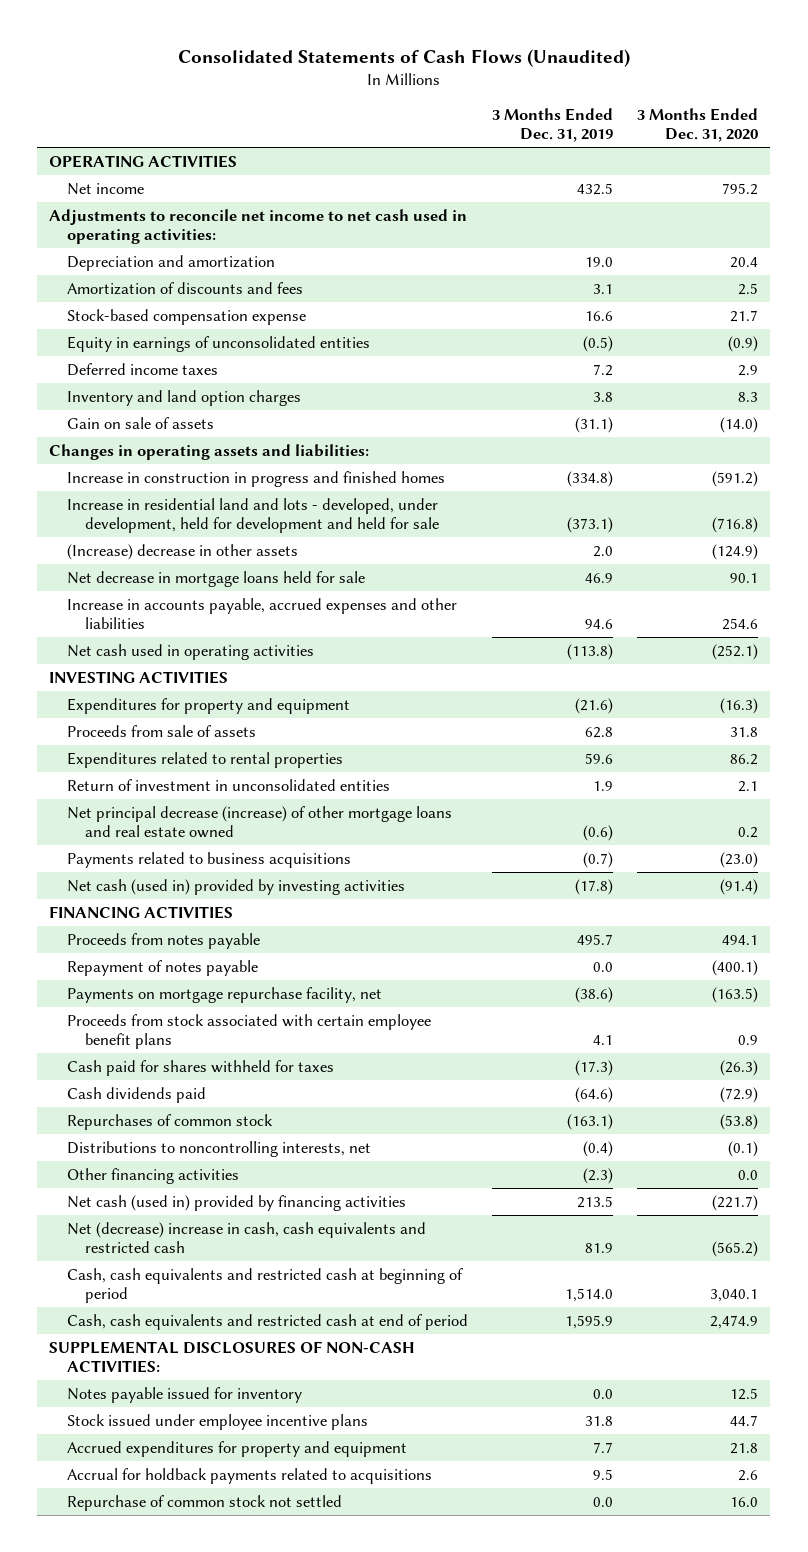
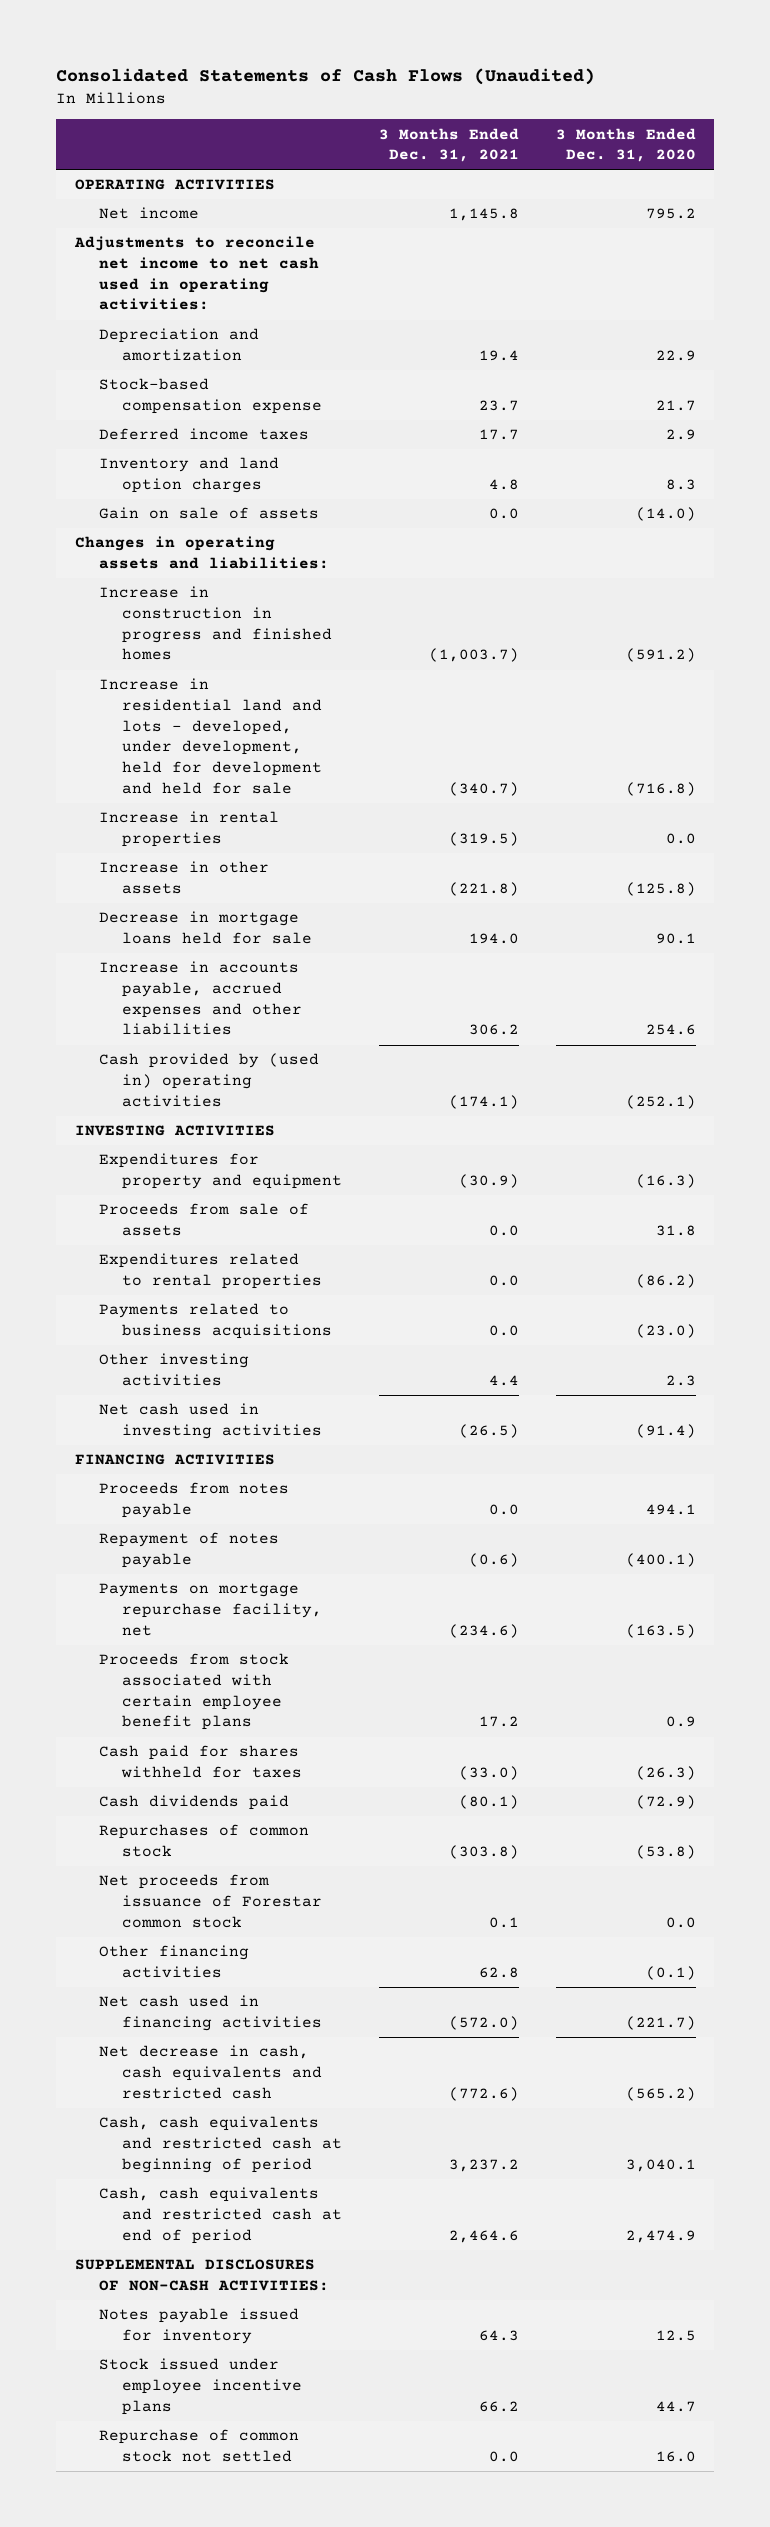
[492,108,614,142] 3 Months Ended Dec. 31, 2019 -> none
none -> [379,127,520,163] 3 Months Ended Dec. 31, 2021
[67,281,304,295] Amortization of discounts and fees -> none
[730,256,759,268] 20.4 -> [655,350,696,362] 22.9
[67,335,371,352] Equity in earnings of unconsolidated entities -> none
none -> [98,811,279,848] Increase in rental properties
[67,543,299,560] (Increase) decrease in other assets -> [98,861,269,895] Increase in other assets
[712,543,759,560] (124.9) -> [625,882,696,897] (125.8)
[67,570,366,587] Net decrease in mortgage loans held for sale -> [98,911,313,945] Decrease in mortgage loans held for sale
[67,643,315,660] Net cash used in operating activities -> [98,1053,319,1107] Cash provided by (used in) operating activities
[67,778,391,791] Return of investment in unconsolidated entities -> none
[67,805,453,838] Net principal decrease (increase) of other mortgage loans and real estate owned -> none
[730,753,759,765] 86.2 -> [635,1274,696,1289] (86.2)
none -> [98,1353,249,1387] Other investing activities
[67,878,406,895] Net cash (used in) provided by investing activities -> [98,1403,323,1440] Net cash used in investing activities
[67,1140,372,1157] Distributions to noncontrolling interests, net -> none
none -> [98,1874,323,1928] Net proceeds from issuance of Forestar common stock
[738,1169,759,1180] 0.0 -> [645,1966,696,1981] (0.1)
[67,1194,407,1211] Net cash (used in) provided by financing activities -> [98,1995,323,2032] Net cash used in financing activities
[67,1221,427,1253] Net (decrease) increase in cash, cash equivalents and restricted cash -> [98,2045,323,2099] Net decrease in cash, cash equivalents and restricted cash
[67,1440,408,1457] Accrued expenditures for property and equipment -> none
[67,1467,433,1484] Accrual for holdback payments related to acquisitions -> none

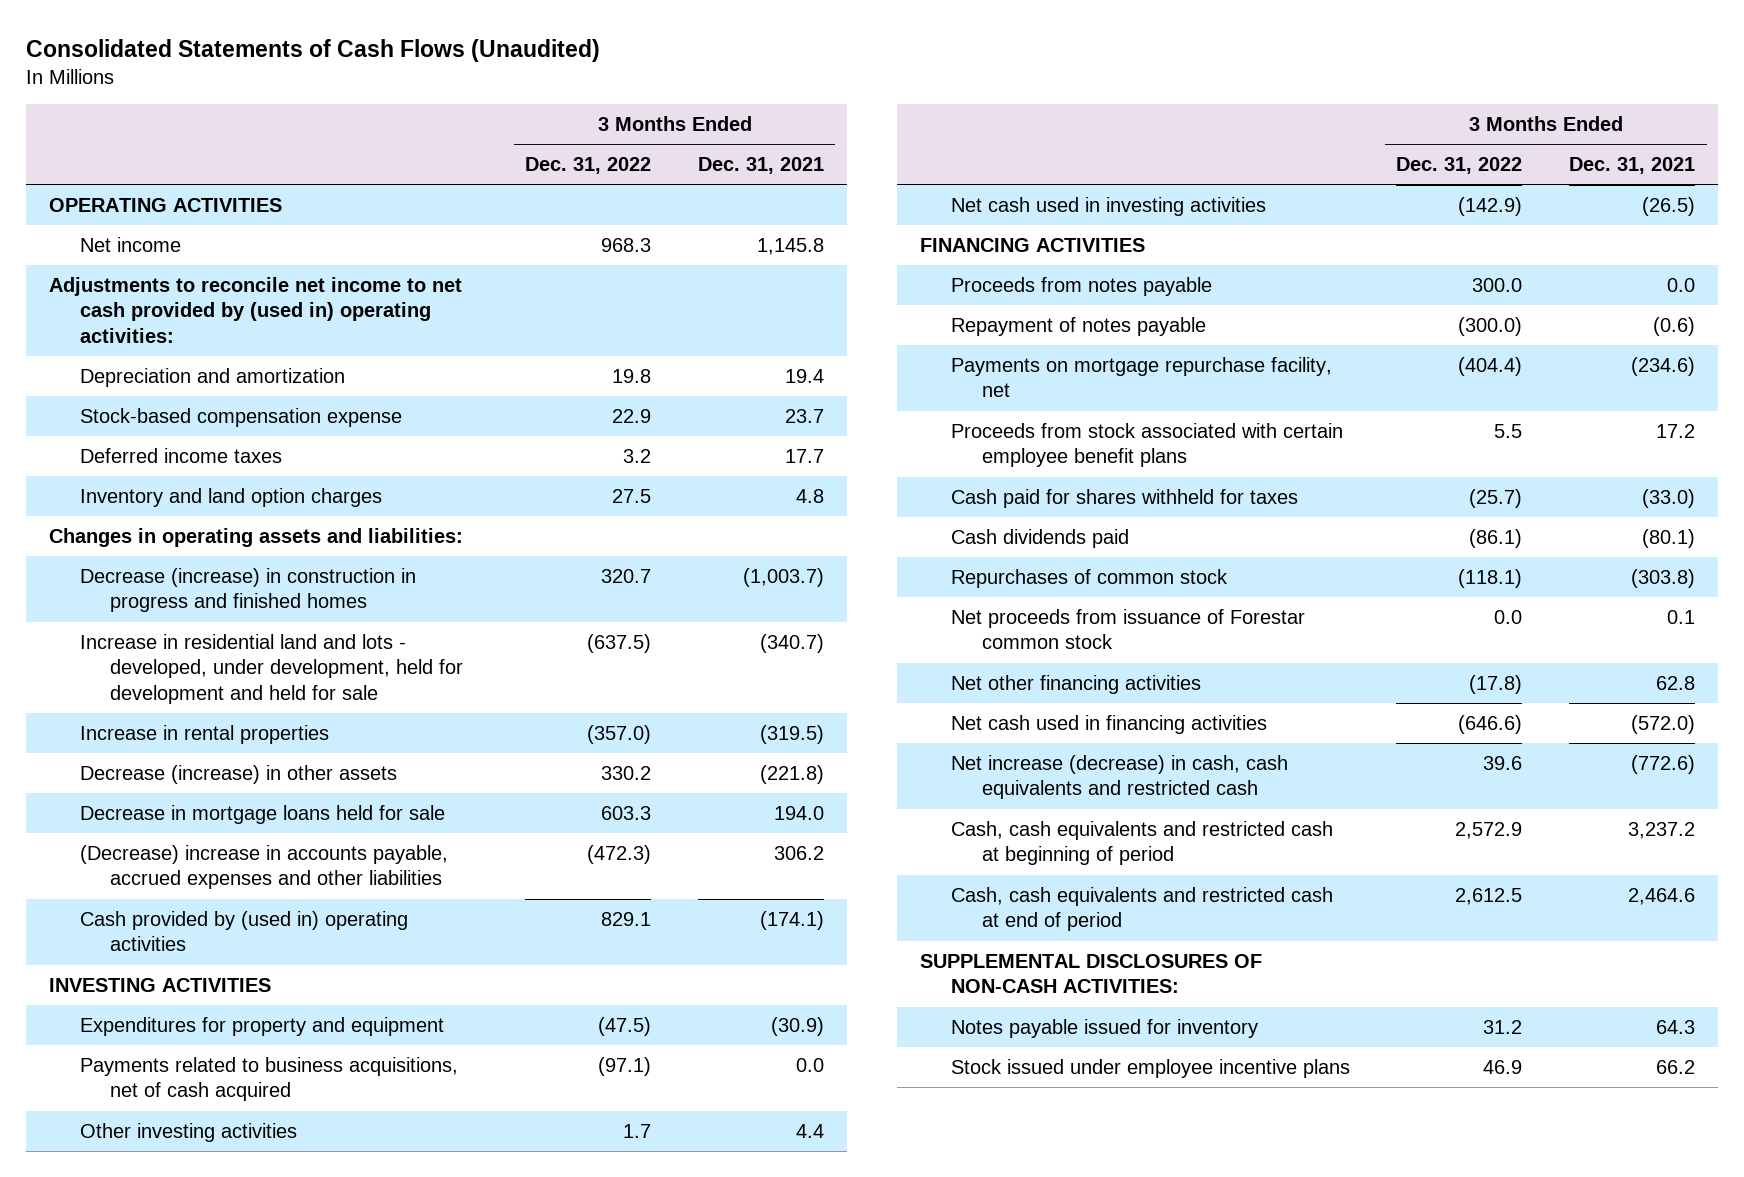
[555,127,696,163] 3 Months Ended Dec. 31, 2020 -> none
none -> [525,156,652,174] Dec. 31, 2022
[73,236,319,311] Adjustments to reconcile net income to net cash used in operating activities: -> [49,276,463,344] Adjustments to reconcile net income to net cash provided by (used in) operating activities:
[98,507,319,520] Gain on sale of assets -> none
[98,586,333,661] Increase in construction in progress and finished homes -> [79,567,416,613] Decrease (increase) in construction in progress and finished homes
[98,861,269,895] Increase in other assets -> [79,764,397,784] Decrease (increase) in other assets
[98,961,303,1036] Increase in accounts payable, accrued expenses and other liabilities -> [79,844,448,890] (Decrease) increase in accounts payable, accrued expenses and other liabilities
[98,1203,309,1237] Proceeds from sale of assets -> none
[98,1253,323,1290] Expenditures related to rental properties -> none
[98,1303,333,1340] Payments related to business acquisitions -> [79,1056,458,1102] Payments related to business acquisitions, net of cash acquired
[98,1945,249,1979] Other financing activities -> [950,674,1201,694] Net other financing activities
[98,2045,323,2099] Net decrease in cash, cash equivalents and restricted cash -> [950,754,1288,800] Net increase (decrease) in cash, cash equivalents and restricted cash
[98,2429,299,2463] Repurchase of common stock not settled -> none

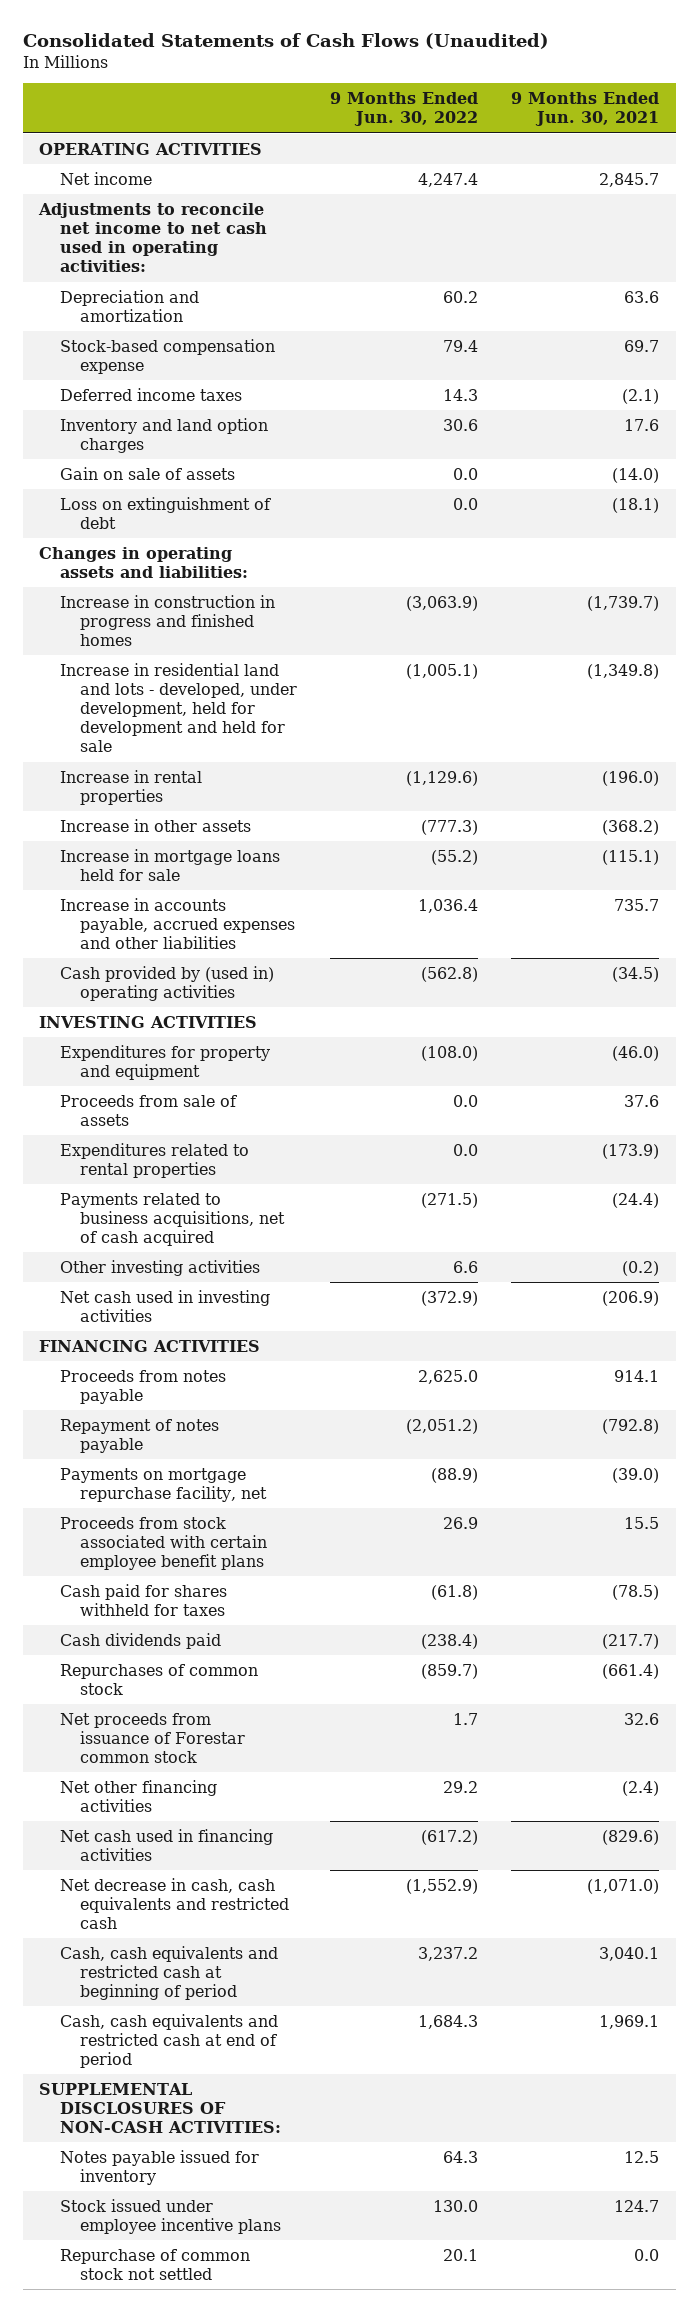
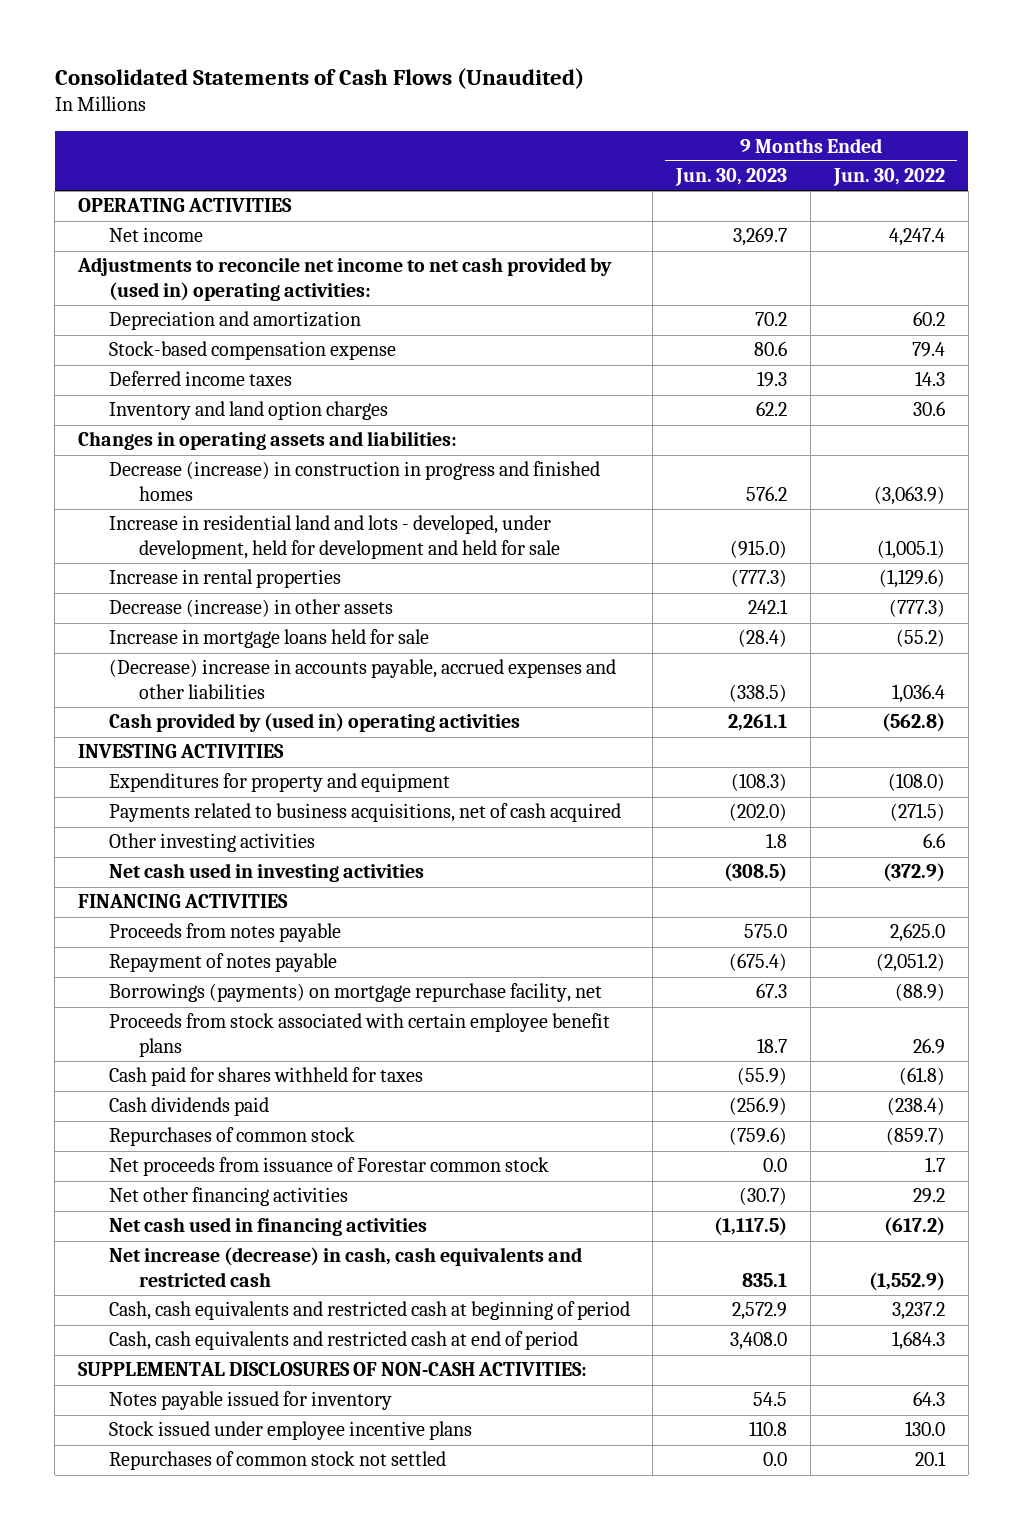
[511,92,660,127] 9 Months Ended Jun. 30, 2021 -> none
none -> [675,168,788,187] Jun. 30, 2023
[38,202,267,273] Adjustments to reconcile net income to net cash used in operating activities: -> [76,257,612,302] Adjustments to reconcile net income to net cash provided by (used in) operating activities:
[59,466,235,480] Gain on sale of assets -> none
[59,496,271,529] Loss on extinguishment of debt -> none
[59,594,275,646] Increase in construction in progress and finished homes -> [108,461,600,502] Decrease (increase) in construction in progress and finished homes
[59,818,251,832] Increase in other assets -> [108,599,393,618] Decrease (increase) in other assets
[59,897,296,949] Increase in accounts payable, accrued expenses and other liabilities -> [108,659,616,700] (Decrease) increase in accounts payable, accrued expenses and other liabilities
[59,1094,237,1126] Proceeds from sale of assets -> none
[59,1142,249,1178] Expenditures related to rental properties -> none
[59,1467,268,1502] Payments on mortgage repurchase facility, net -> [108,983,602,1003] Borrowings (payments) on mortgage repurchase facility, net
[59,1877,290,1929] Net decrease in cash, cash equivalents and restricted cash -> [108,1247,582,1288] Net increase (decrease) in cash, cash equivalents and restricted cash
[59,2248,250,2280] Repurchase of common stock not settled -> [108,1451,446,1471] Repurchases of common stock not settled

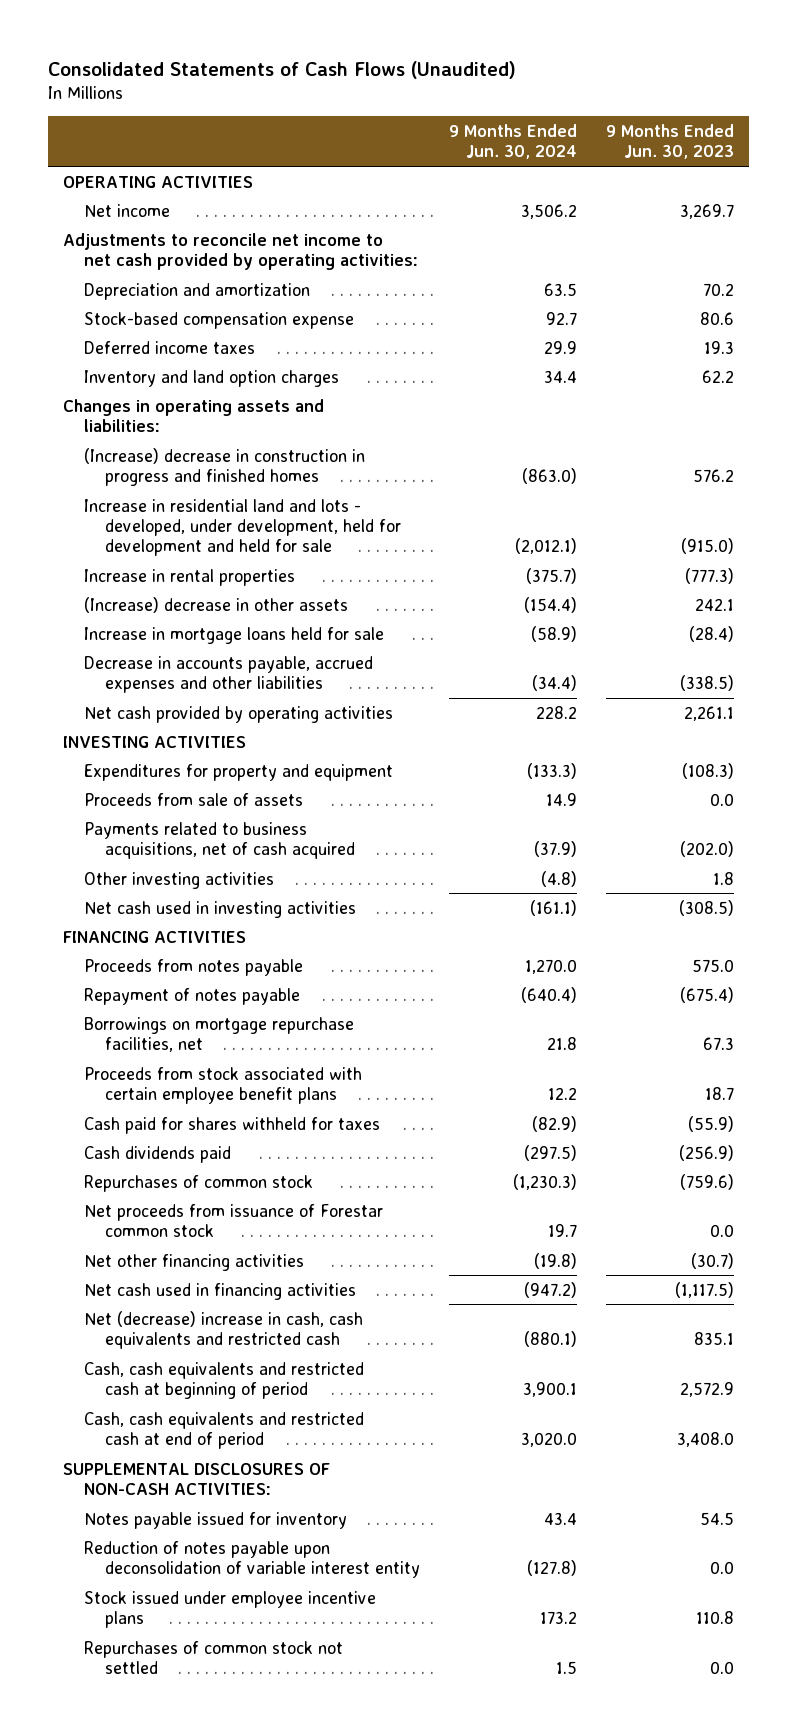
[832,168,945,187] Jun. 30, 2022 -> none
none -> [448,124,577,160] 9 Months Ended Jun. 30, 2024
[76,257,612,302] Adjustments to reconcile net income to net cash provided by (used in) operating activities: -> [63,232,418,270] Adjustments to reconcile net income to net cash provided by operating activities:
[108,461,600,502] Decrease (increase) in construction in progress and finished homes -> [83,447,365,486] (Increase) decrease in construction in progress and finished homes
[108,599,393,618] Decrease (increase) in other assets -> [83,596,348,613] (Increase) decrease in other assets
[108,659,616,700] (Decrease) increase in accounts payable, accrued expenses and other liabilities -> [83,655,373,693] Decrease in accounts payable, accrued expenses and other liabilities
[108,713,520,733] Cash provided by (used in) operating activities -> [83,705,393,723] Net cash provided by operating activities
none -> [83,792,303,806] Proceeds from sale of assets
[108,983,602,1003] Borrowings (payments) on mortgage repurchase facility, net -> [83,1016,354,1052] Borrowings on mortgage repurchase facilities, net
[108,1247,582,1288] Net increase (decrease) in cash, cash equivalents and restricted cash -> [83,1310,363,1349] Net (decrease) increase in cash, cash equivalents and restricted cash
none -> [83,1540,420,1578] Reduction of notes payable upon deconsolidation of variable interest entity

